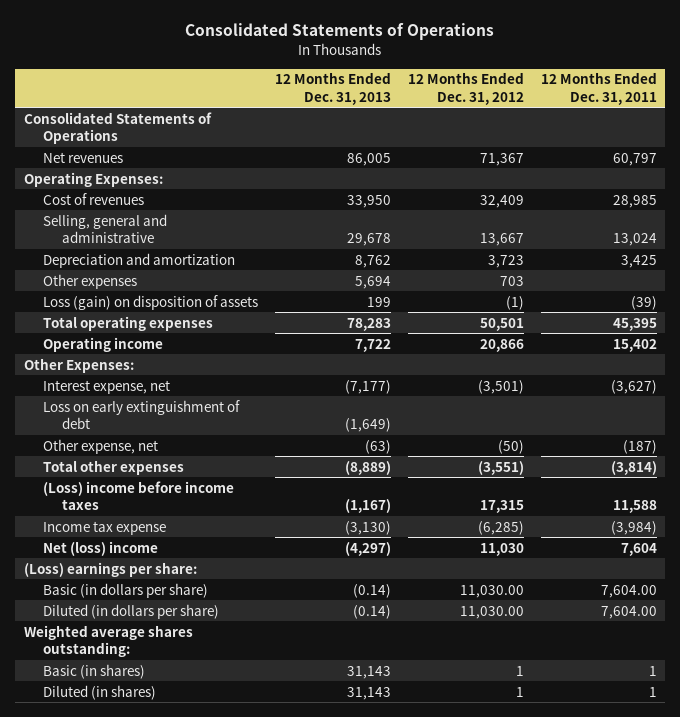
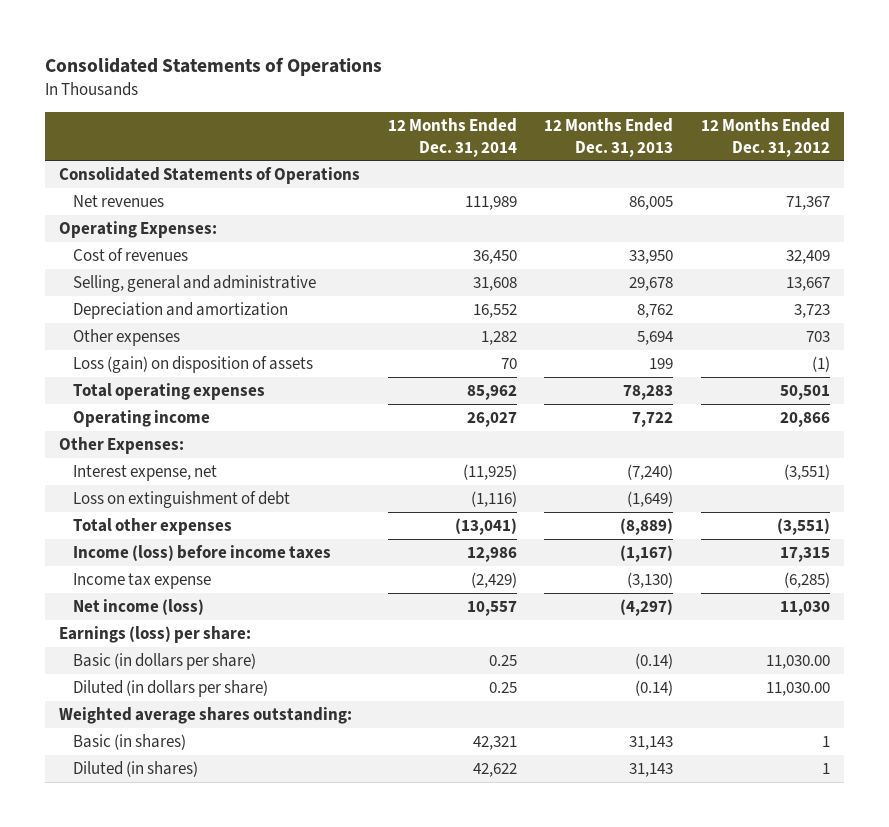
[540,72,657,105] 12 Months Ended Dec. 31, 2011 -> none
none -> [387,118,517,157] 12 Months Ended Dec. 31, 2014
[42,438,158,454] Other expense, net -> none
[344,379,391,394] (7,177) -> [627,464,674,481] (7,240)
[477,379,524,394] (3,501) -> [783,464,830,481] (3,551)
[42,399,240,430] Loss on early extinguishment of debt -> [73,491,291,509] Loss on extinguishment of debt
[42,480,234,511] (Loss) income before income taxes -> [73,545,332,562] Income (loss) before income taxes
[42,540,158,556] Net (loss) income -> [73,599,205,616] Net income (loss)
[23,561,197,577] (Loss) earnings per share: -> [59,626,252,644] Earnings (loss) per share:

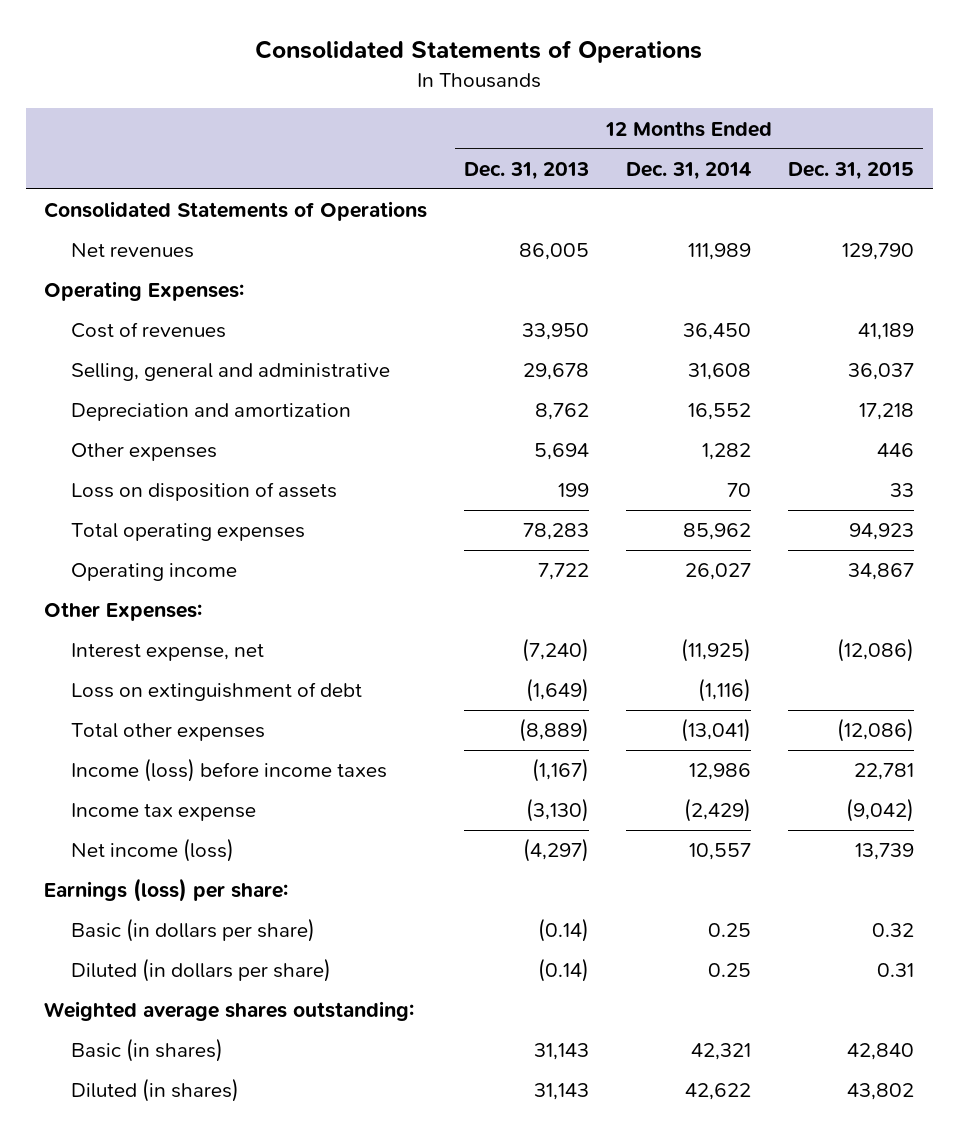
[700,118,830,157] 12 Months Ended Dec. 31, 2012 -> none
none -> [788,161,915,180] Dec. 31, 2015
[73,356,314,374] Loss (gain) on disposition of assets -> [70,482,337,502] Loss on disposition of assets

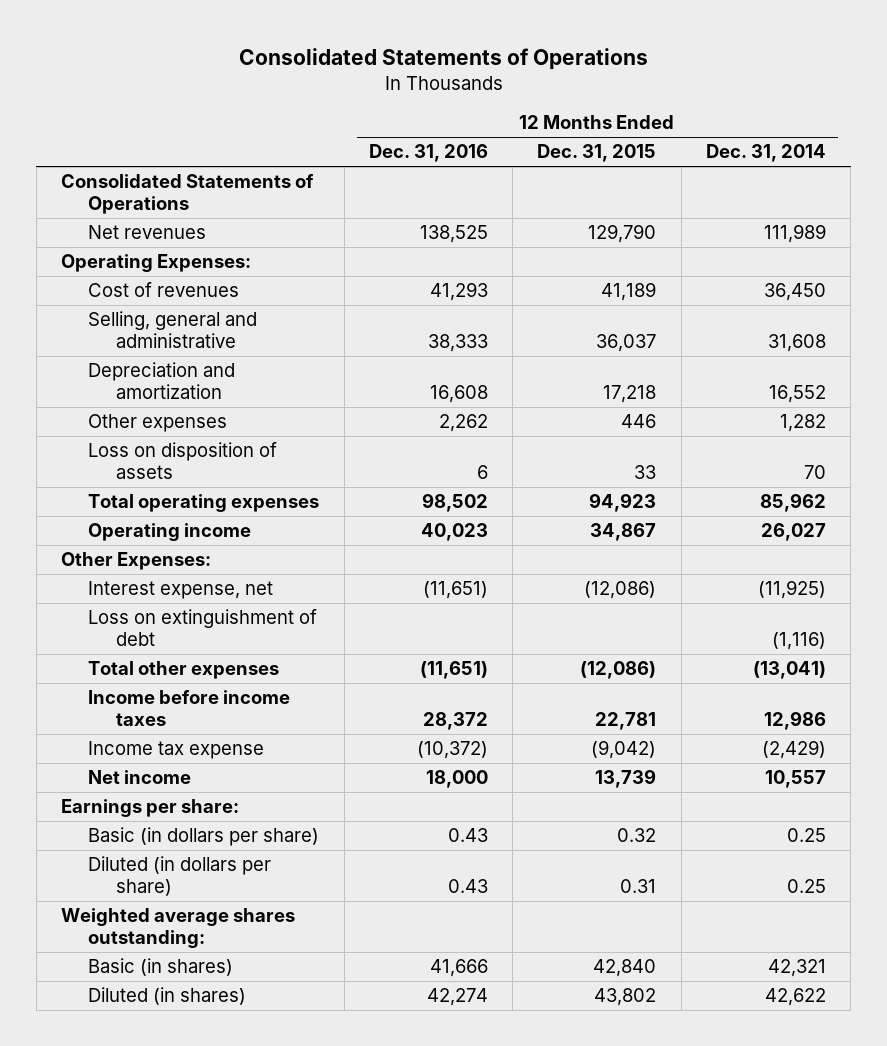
[464,161,590,180] Dec. 31, 2013 -> none
none -> [368,144,488,163] Dec. 31, 2016
[70,758,387,783] Income (loss) before income taxes -> [88,690,291,727] Income before income taxes
[70,838,234,863] Net income (loss) -> [88,770,192,785] Net income
[44,878,289,903] Earnings (loss) per share: -> [61,799,240,818] Earnings per share:

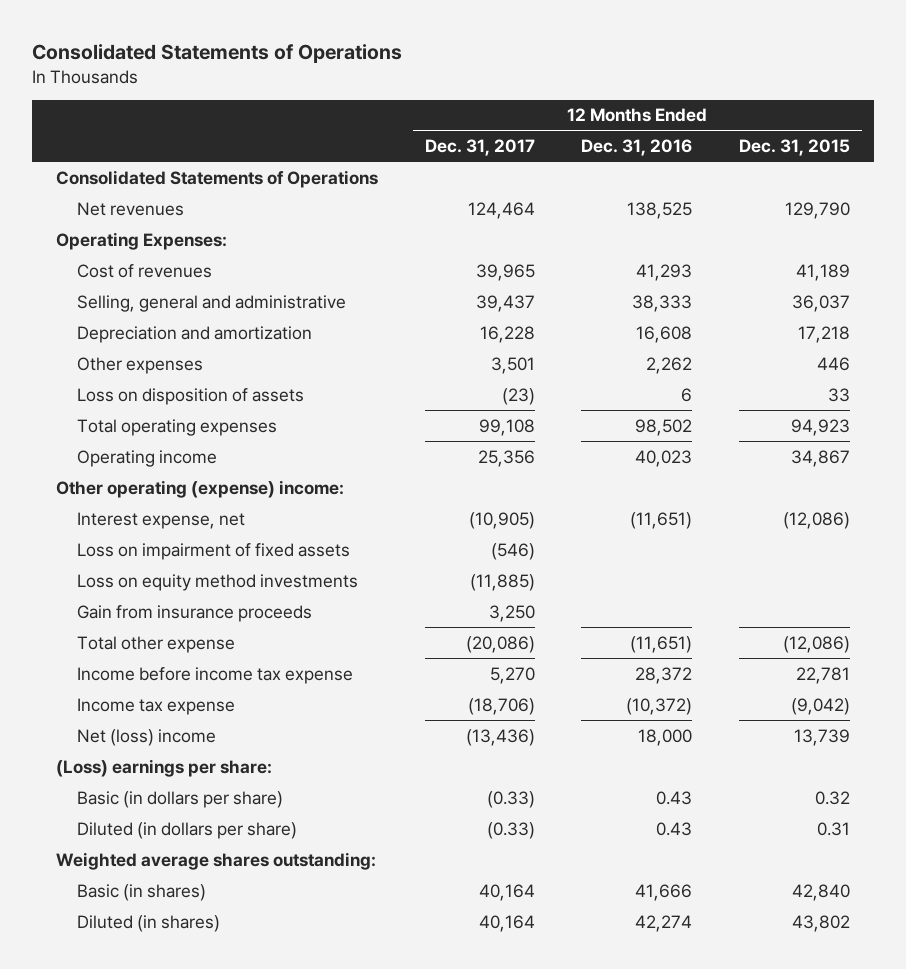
[706,144,827,163] Dec. 31, 2014 -> none
none -> [424,139,535,157] Dec. 31, 2017
[61,552,212,571] Other Expenses: -> [55,479,344,498] Other operating (expense) income:
[88,609,318,647] Loss on extinguishment of debt -> none
none -> [76,542,350,560] Loss on impairment of fixed assets
none -> [76,573,358,591] Loss on equity method investments
none -> [76,604,312,622] Gain from insurance proceeds
[88,661,280,680] Total other expenses -> [76,635,235,653] Total other expense
[88,690,291,727] Income before income taxes -> [76,666,353,684] Income before income tax expense
[88,770,192,785] Net income -> [76,728,216,746] Net (loss) income
[61,799,240,818] Earnings per share: -> [55,758,272,777] (Loss) earnings per share:

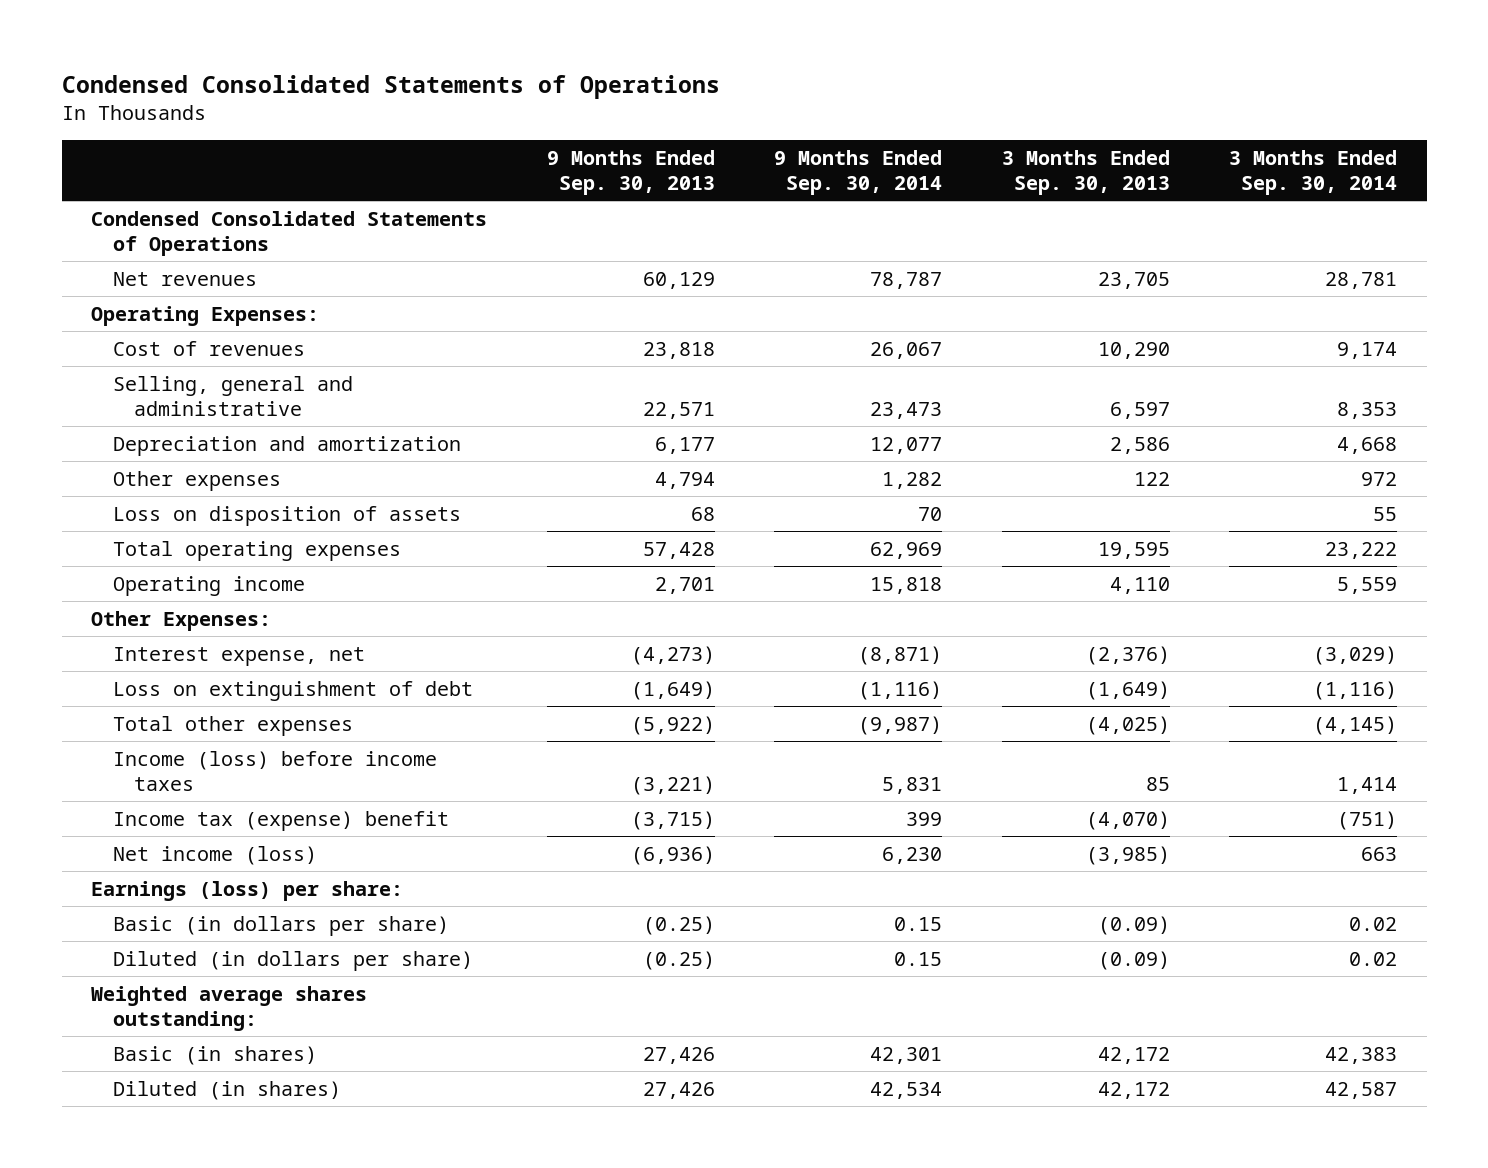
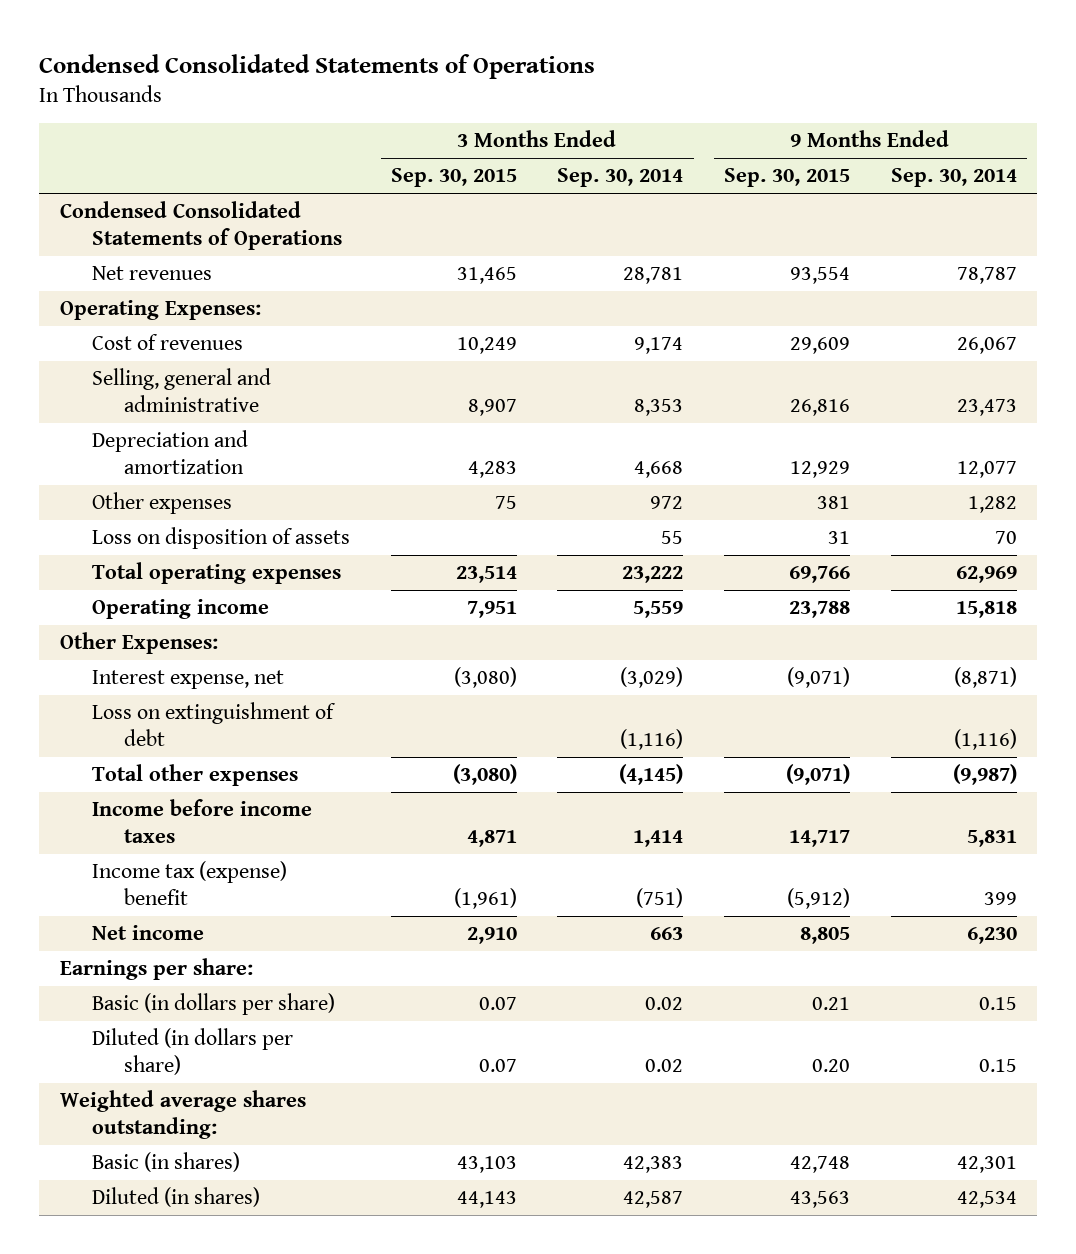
[546,149,715,196] 9 Months Ended Sep. 30, 2013 -> none
[1001,149,1170,196] 3 Months Ended Sep. 30, 2013 -> none
none -> [390,168,517,188] Sep. 30, 2015
none -> [724,168,851,188] Sep. 30, 2015
[112,750,437,792] Income (loss) before income taxes -> [91,799,312,844] Income before income taxes
[112,845,317,865] Net income (loss) -> [91,925,204,941] Net income
[91,880,404,901] Earnings (loss) per share: -> [59,958,253,981] Earnings per share:

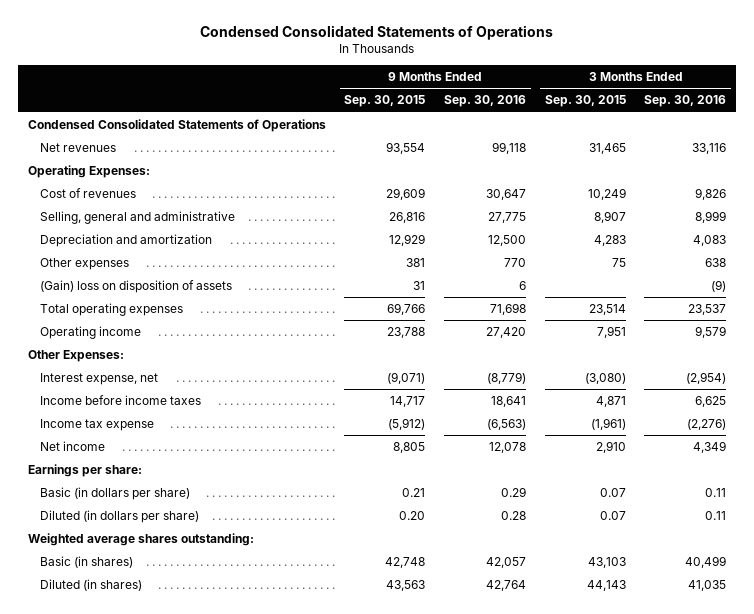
[557,168,684,188] Sep. 30, 2014 -> none
[890,168,1017,188] Sep. 30, 2014 -> none
none -> [443,95,526,108] Sep. 30, 2016
none -> [644,95,727,108] Sep. 30, 2016
[91,527,350,550] Loss on disposition of assets -> [40,279,233,293] (Gain) loss on disposition of assets
[91,702,336,747] Loss on extinguishment of debt -> none
[91,764,298,787] Total other expenses -> none
[91,861,287,906] Income tax (expense) benefit -> [40,418,155,431] Income tax expense

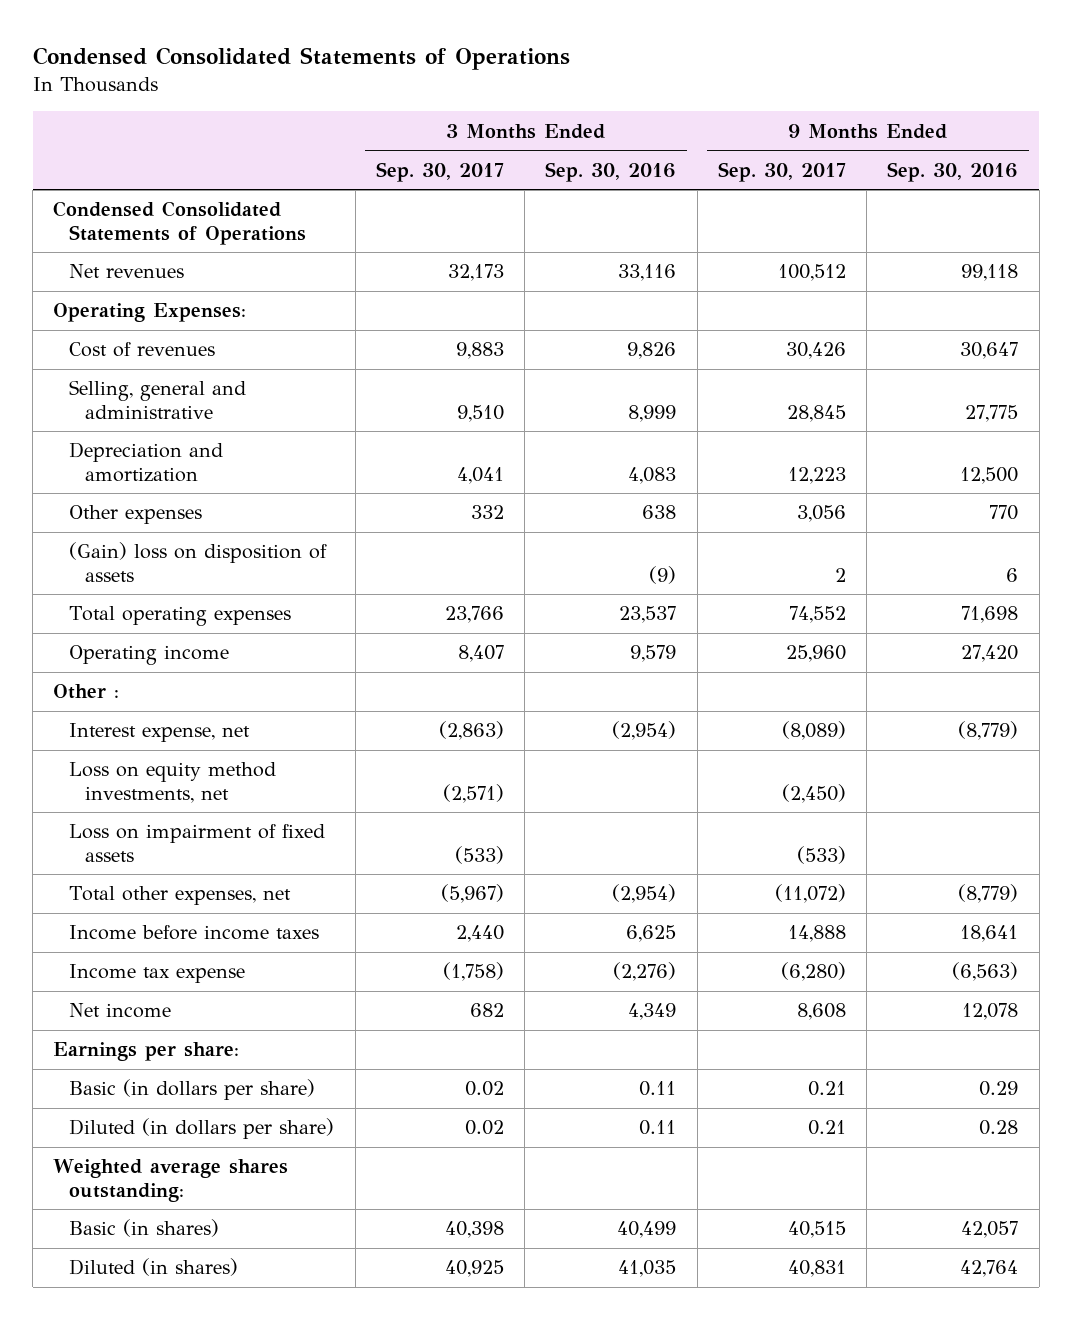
[344,95,426,108] Sep. 30, 2015 -> none
[544,95,626,108] Sep. 30, 2015 -> none
none -> [375,161,504,182] Sep. 30, 2017
none -> [717,161,846,182] Sep. 30, 2017
[27,349,124,362] Other Expenses: -> [53,684,120,700] Other :
none -> [69,762,277,803] Loss on equity method investments, net
none -> [69,824,326,862] Loss on impairment of fixed assets
none -> [69,886,292,906] Total other expenses, net

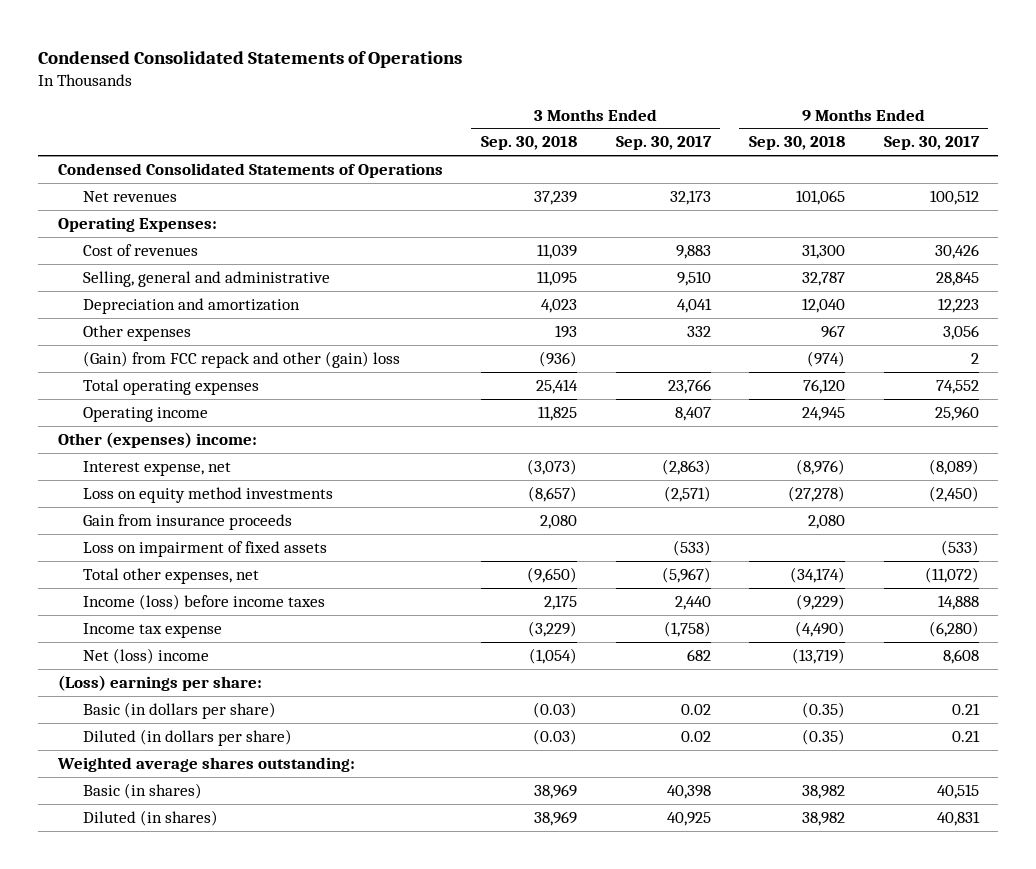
[545,161,677,182] Sep. 30, 2016 -> none
[887,161,1019,182] Sep. 30, 2016 -> none
none -> [481,136,578,151] Sep. 30, 2018
none -> [749,136,846,151] Sep. 30, 2018
[69,542,328,582] (Gain) loss on disposition of assets -> none
none -> [82,350,400,368] (Gain) from FCC repack and other (gain) loss
[53,684,120,700] Other : -> [57,431,257,448] Other (expenses) income:
[69,762,277,803] Loss on equity method investments, net -> [82,486,333,503] Loss on equity method investments
none -> [82,513,292,530] Gain from insurance proceeds
[69,925,320,941] Income before income taxes -> [82,593,325,610] Income (loss) before income taxes
[69,1003,172,1019] Net income -> [82,647,209,664] Net (loss) income
[53,1042,240,1062] Earnings per share: -> [57,674,262,691] (Loss) earnings per share:

